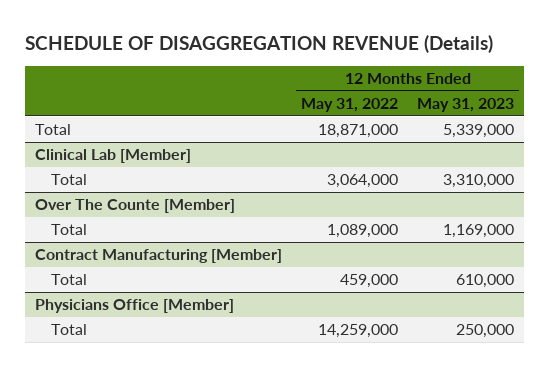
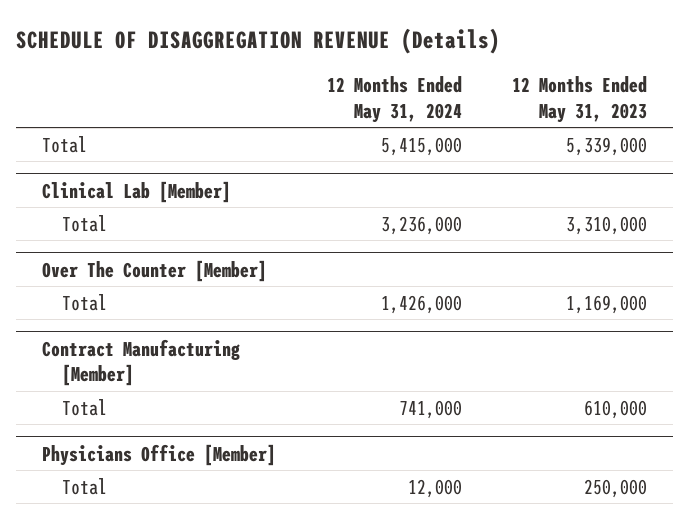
[301,98,399,113] May 31, 2022 -> none
none -> [326,75,462,123] 12 Months Ended May 31, 2024
[34,199,235,214] Over The Counte [Member] -> [41,259,267,282] Over The Counter [Member]

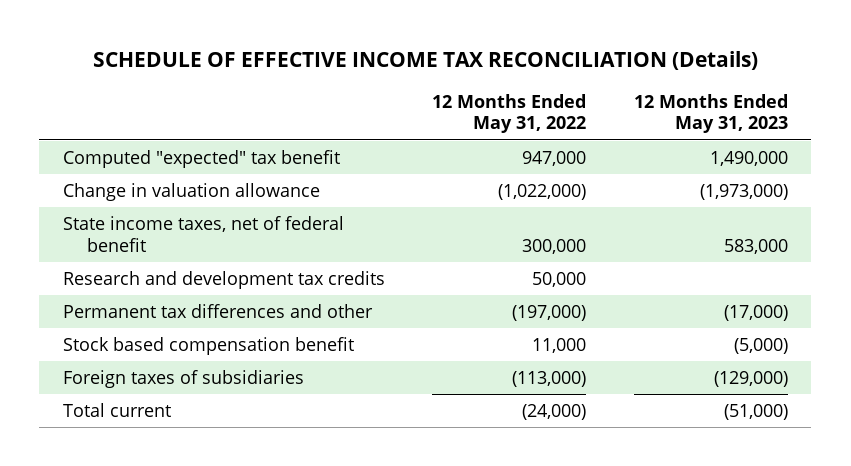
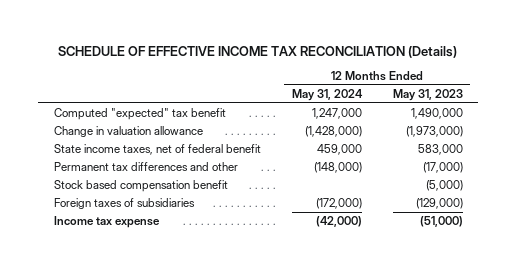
[432,93,587,134] 12 Months Ended May 31, 2022 -> none
none -> [291,88,363,101] May 31, 2024
[62,270,385,289] Research and development tax credits -> none
[62,402,171,417] Total current -> none
none -> [53,216,160,229] Income tax expense

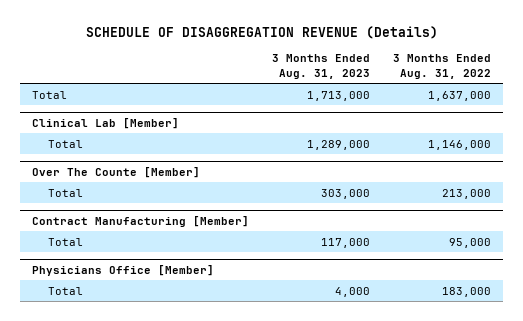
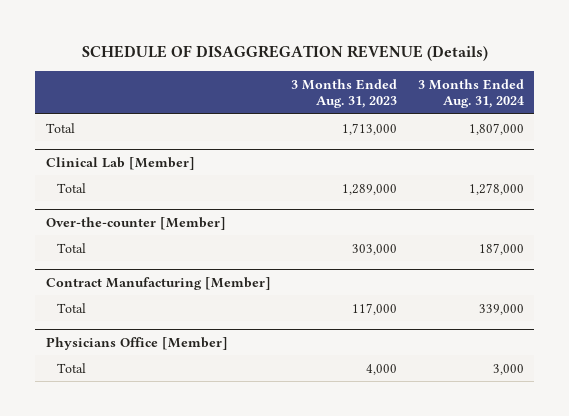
[393,54,492,79] 3 Months Ended Aug. 31, 2022 -> none
none -> [417,78,524,109] 3 Months Ended Aug. 31, 2024
[31,166,200,178] Over The Counte [Member] -> [45,216,226,230] Over-the-counter [Member]

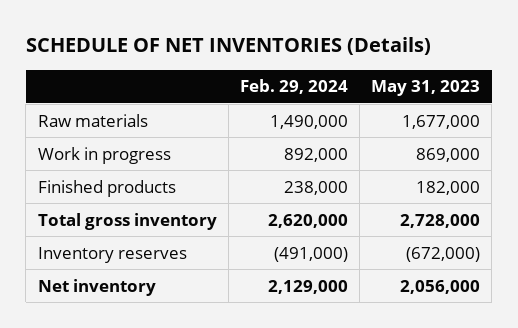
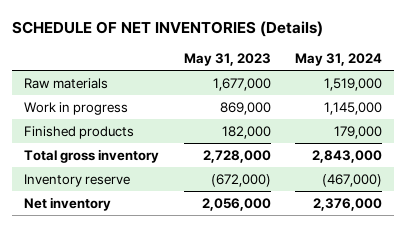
[239,79,348,95] Feb. 29, 2024 -> none
none -> [295,53,383,67] May 31, 2024
[37,246,187,263] Inventory reserves -> [24,173,131,187] Inventory reserve

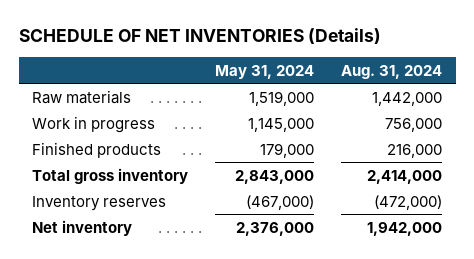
[183,53,271,67] May 31, 2023 -> none
none -> [341,65,443,80] Aug. 31, 2024
[24,173,131,187] Inventory reserve -> [32,195,167,211] Inventory reserves

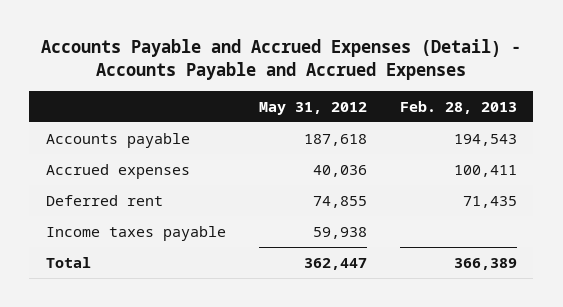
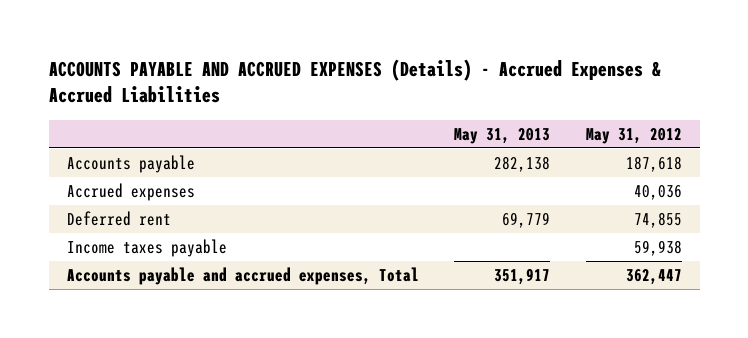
[41,38,522,81] Accounts Payable and Accrued Expenses (Detail) - Accounts Payable and Accrued Expenses -> [48,58,661,104] ACCOUNTS PAYABLE AND ACCRUED EXPENSES (Details) - Accrued Expenses & Accrued Liabilities
[399,100,517,114] Feb. 28, 2013 -> none
none -> [454,127,551,144] May 31, 2013
[45,256,91,268] Total -> [66,267,419,286] Accounts payable and accrued expenses, Total

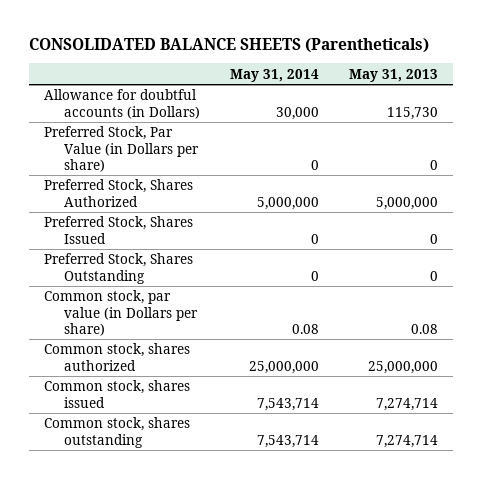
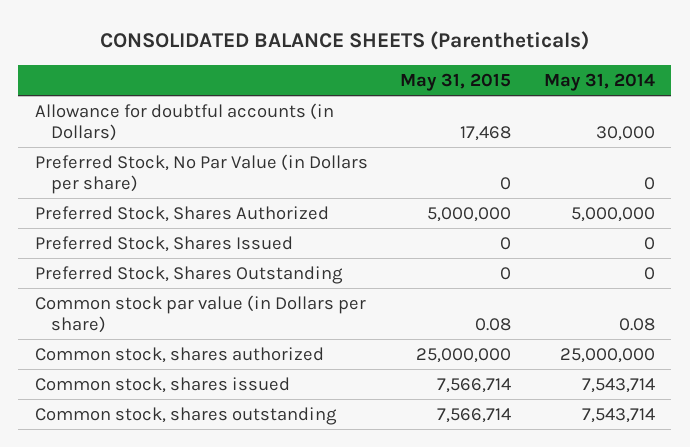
[348,68,438,82] May 31, 2013 -> none
none -> [400,73,512,92] May 31, 2015
[43,126,199,172] Preferred Stock, Par Value (in Dollars per share) -> [34,153,368,195] Preferred Stock, No Par Value (in Dollars per share)
[43,290,198,336] Common stock, par value (in Dollars per share) -> [34,294,366,334] Common stock par value (in Dollars per share)

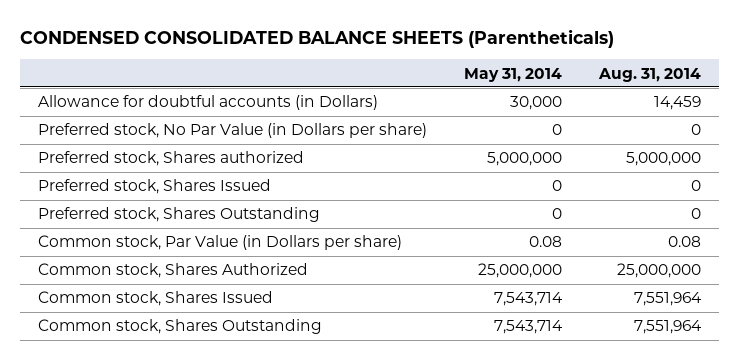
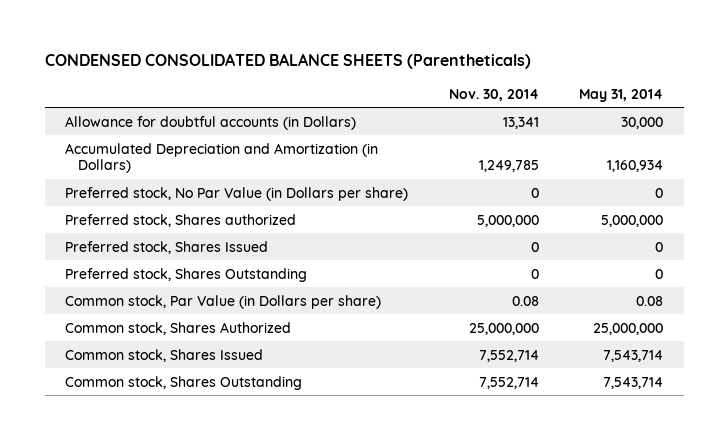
[597,67,701,82] Aug. 31, 2014 -> none
none -> [448,88,539,101] Nov. 30, 2014
none -> [64,142,378,173] Accumulated Depreciation and Amortization (in Dollars)

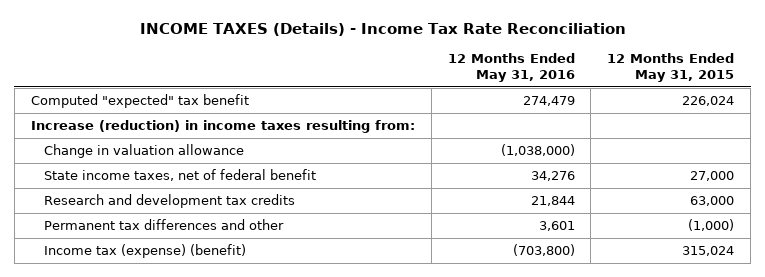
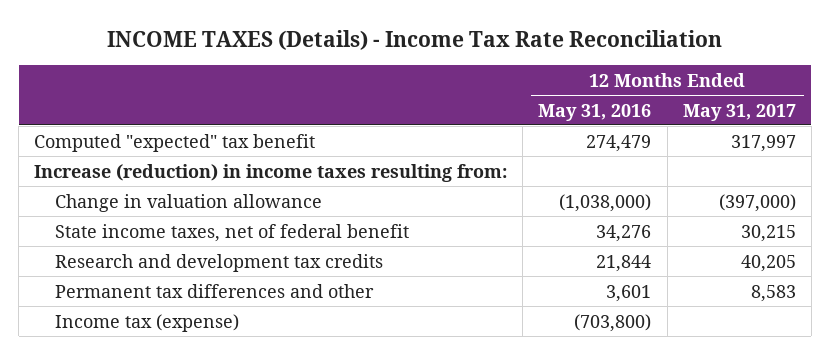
[607,53,735,83] 12 Months Ended May 31, 2015 -> none
none -> [682,103,796,121] May 31, 2017
[43,243,246,258] Income tax (expense) (benefit) -> [55,313,240,332] Income tax (expense)

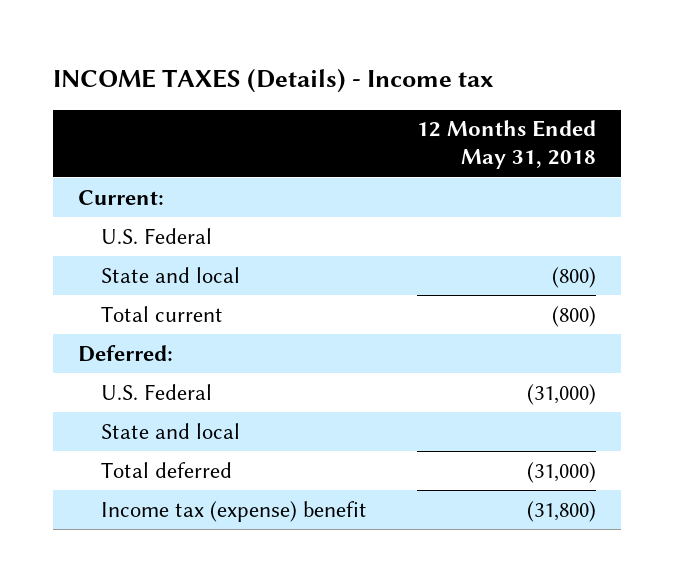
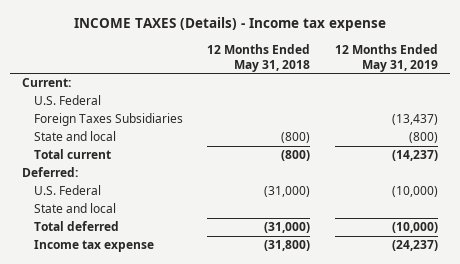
[52,68,494,94] INCOME TAXES (Details) - Income tax -> [73,17,386,32] INCOME TAXES (Details) - Income tax expense
none -> [334,43,438,72] 12 Months Ended May 31, 2019
none -> [33,113,183,127] Foreign Taxes Subsidiaries
[101,500,368,522] Income tax (expense) benefit -> [33,240,154,253] Income tax expense

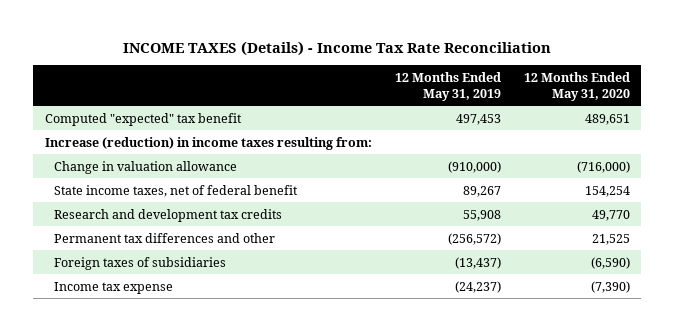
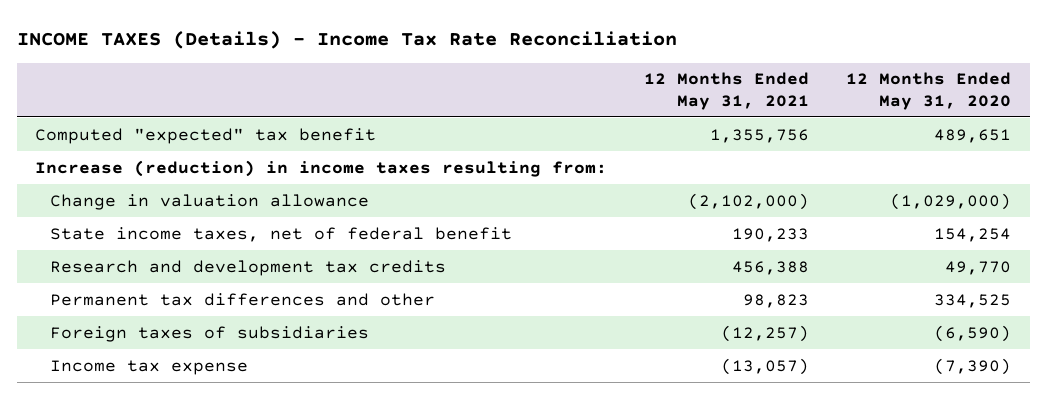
[394,72,501,101] 12 Months Ended May 31, 2019 -> none
none -> [644,72,810,110] 12 Months Ended May 31, 2021
[576,160,630,173] (716,000) -> [890,192,1012,210] (1,029,000)
[591,233,630,245] 21,525 -> [934,293,1012,308] 334,525

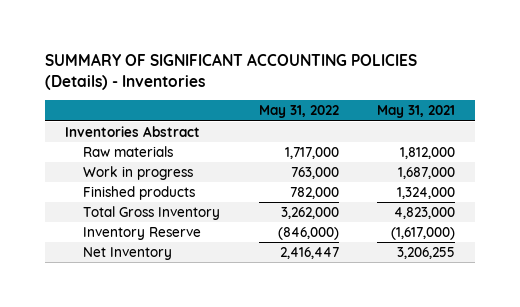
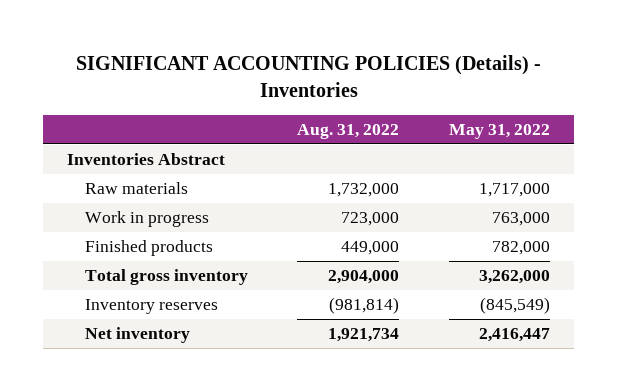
[45,53,418,90] SUMMARY OF SIGNIFICANT ACCOUNTING POLICIES (Details) - Inventories -> [75,54,541,98] SIGNIFICANT ACCOUNTING POLICIES (Details) - Inventories
[377,105,456,119] May 31, 2021 -> none
none -> [297,123,400,139] Aug. 31, 2022
[82,205,220,220] Total Gross Inventory -> [85,269,249,286] Total gross inventory
[82,226,201,240] Inventory Reserve -> [85,299,219,315] Inventory reserves
[277,226,339,240] (846,000) -> [479,297,550,315] (845,549)
[82,246,172,260] Net Inventory -> [85,327,191,344] Net inventory

